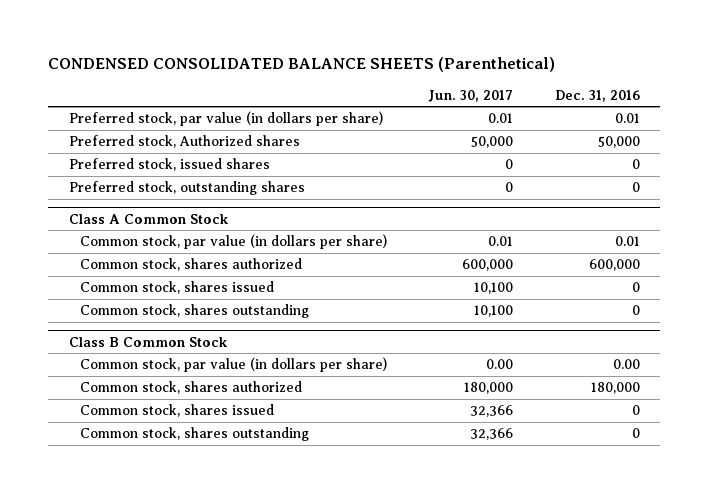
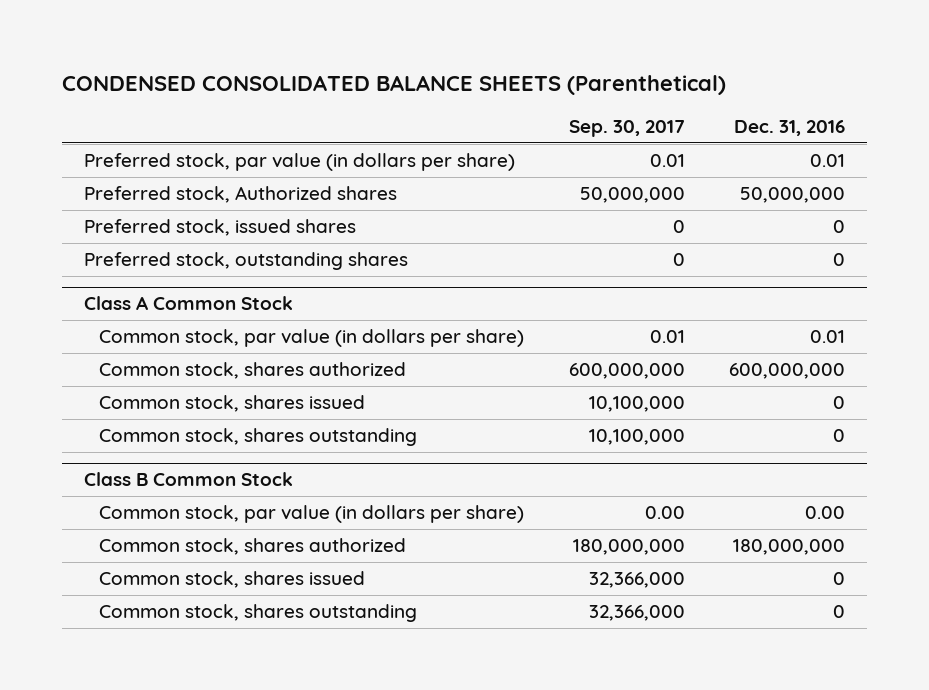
[427,89,513,102] Jun. 30, 2017 -> none
none -> [568,120,685,138] Sep. 30, 2017
[597,136,640,149] 50,000 -> [739,187,845,204] 50,000,000
[588,259,640,272] 600,000 -> [728,363,845,380] 600,000,000
[590,382,640,395] 180,000 -> [732,539,845,556] 180,000,000

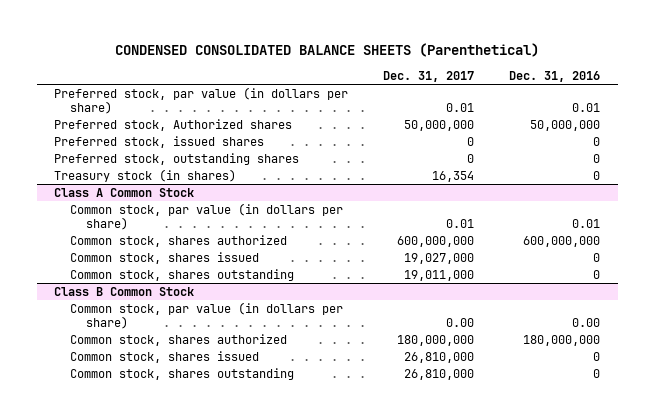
[568,120,685,138] Sep. 30, 2017 -> none
none -> [383,70,475,82] Dec. 31, 2017
none -> [54,168,237,182] Treasury stock (in shares)

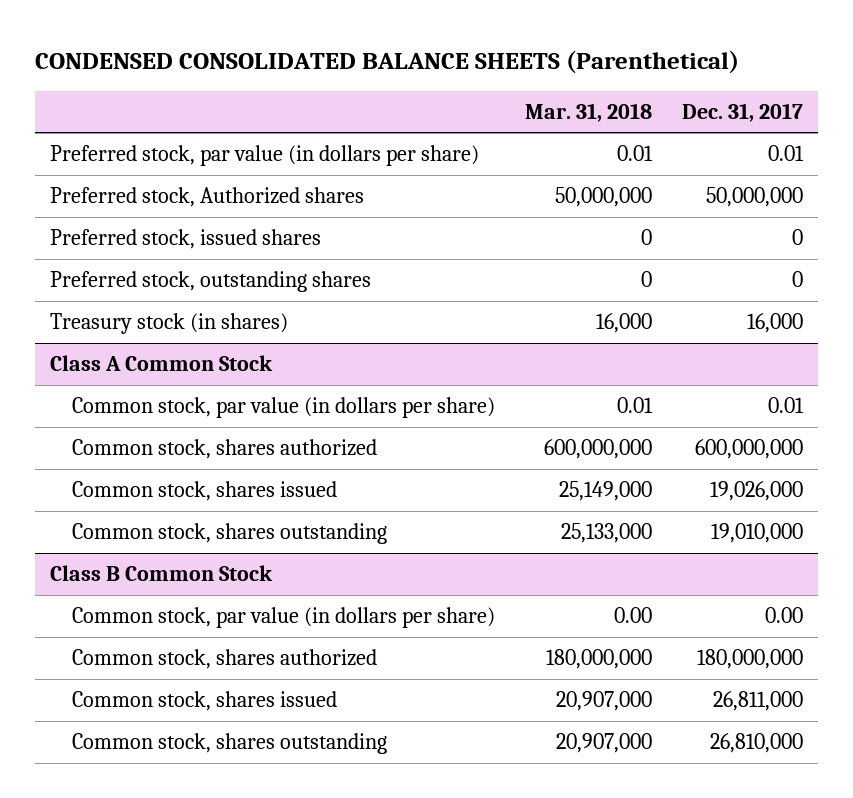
[509,70,601,82] Dec. 31, 2016 -> none
none -> [524,102,652,122] Mar. 31, 2018
[432,170,475,182] 16,354 -> [746,313,803,334] 16,000
[404,252,475,264] 19,027,000 -> [709,481,803,502] 19,026,000
[404,269,475,281] 19,011,000 -> [710,523,803,544] 19,010,000
[404,351,475,363] 26,810,000 -> [712,691,803,712] 26,811,000

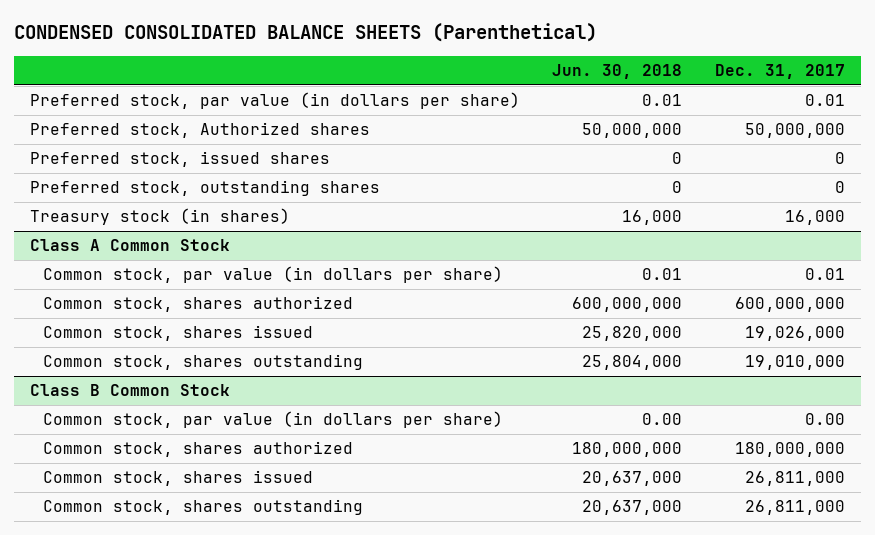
[524,102,652,122] Mar. 31, 2018 -> none
none -> [552,63,683,79] Jun. 30, 2018
[709,733,803,754] 26,810,000 -> [744,500,845,516] 26,811,000

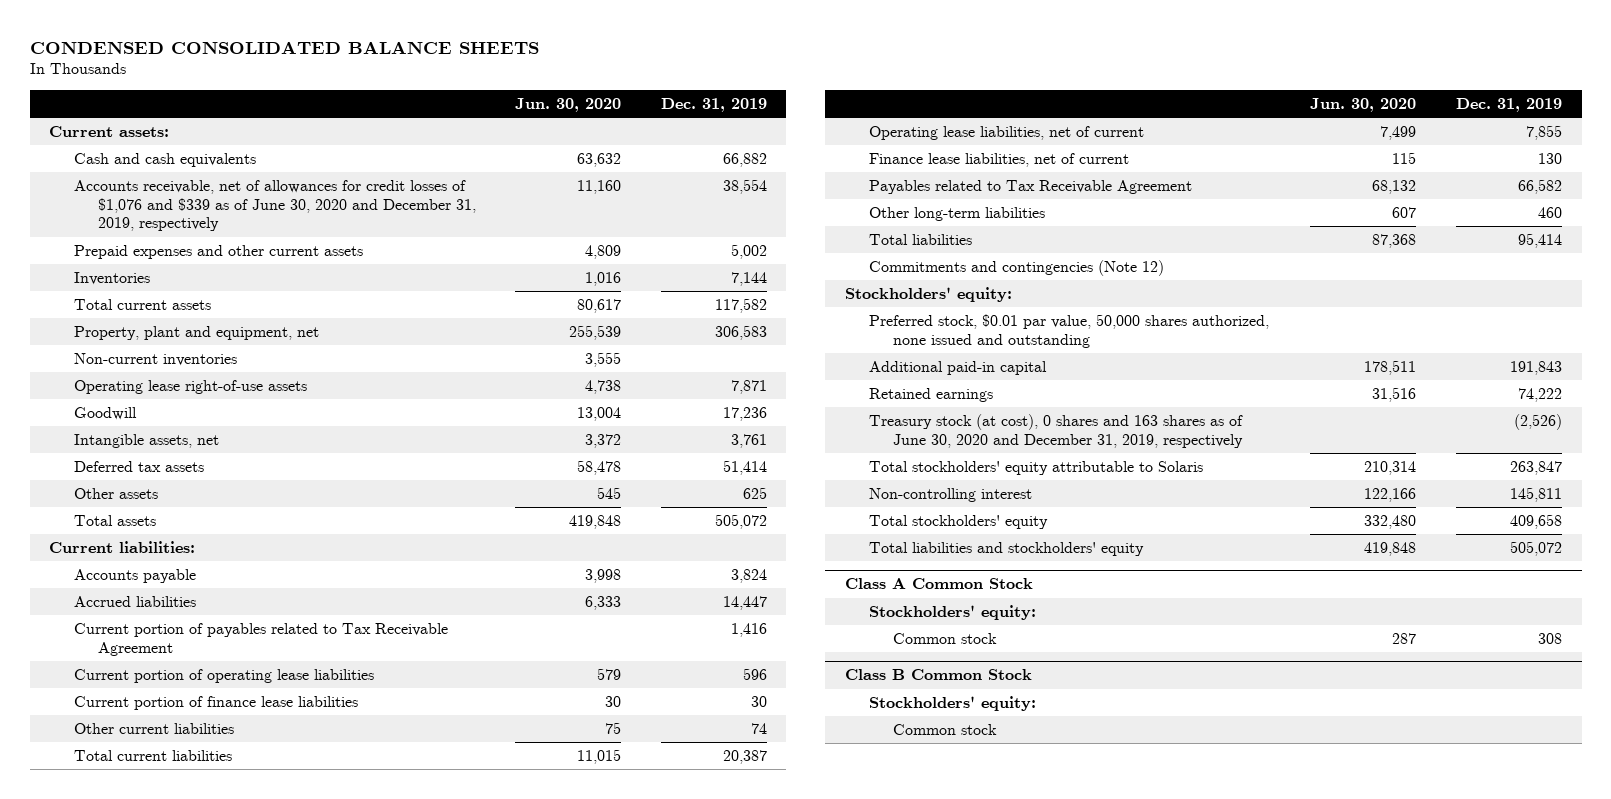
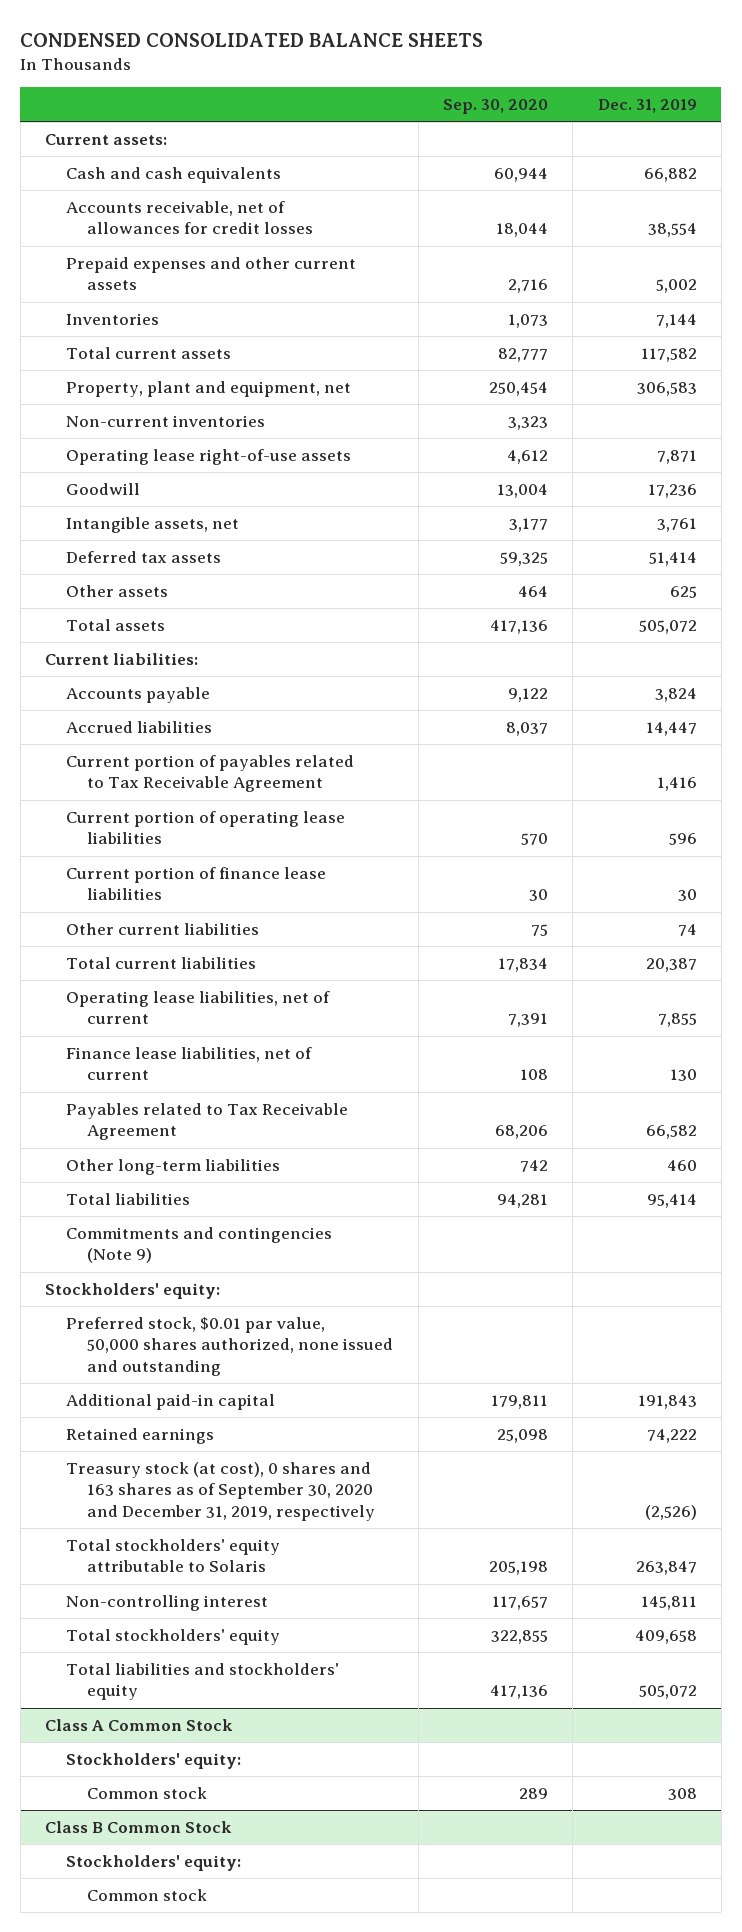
[515,97,622,112] Jun. 30, 2020 -> none
none -> [442,99,548,115] Sep. 30, 2020
[73,180,476,232] Accounts receivable, net of allowances for credit losses of $1,076 and $339 as of June 30, 2020 and December 31, 2019, respectively -> [66,201,314,235] Accounts receivable, net of allowances for credit losses
[868,260,1164,277] Commitments and contingencies (Note 12) -> [66,1227,333,1264] Commitments and contingencies (Note 9)
[868,414,1243,448] Treasury stock (at cost), 0 shares and 163 shares as of June 30, 2020 and December 31, 2019, respectively -> [66,1462,376,1521] Treasury stock (at cost), 0 shares and 163 shares as of September 30, 2020 and December 31, 2019, respectively

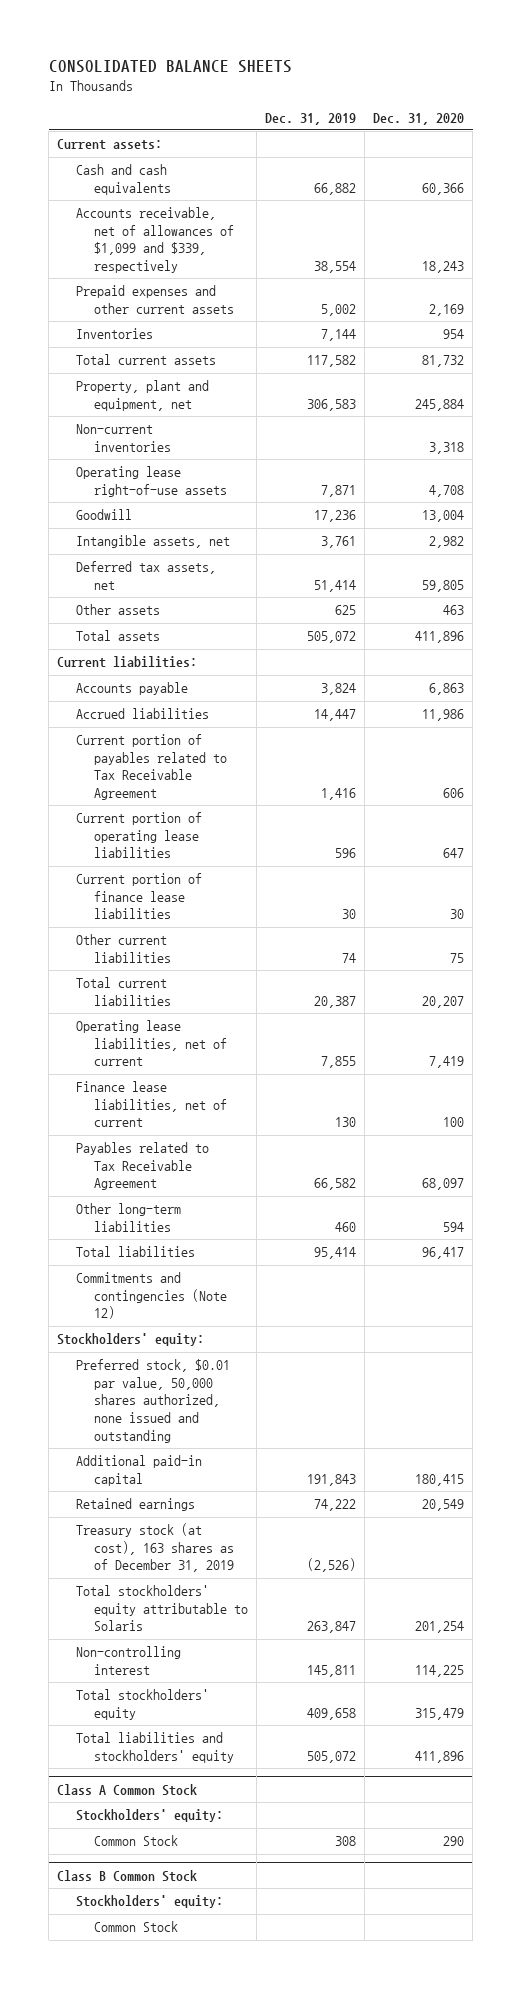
[20,32,484,47] CONDENSED CONSOLIDATED BALANCE SHEETS -> [48,59,292,73] CONSOLIDATED BALANCE SHEETS
[442,99,548,115] Sep. 30, 2020 -> none
none -> [373,112,465,125] Dec. 31, 2020
[66,201,314,235] Accounts receivable, net of allowances for credit losses -> [75,207,234,273] Accounts receivable, net of allowances of $1,099 and $339, respectively
[66,551,222,564] Deferred tax assets -> [75,561,216,590] Deferred tax assets, net
[66,1227,333,1264] Commitments and contingencies (Note 9) -> [75,1272,227,1320] Commitments and contingencies (Note 12)
[66,1462,376,1521] Treasury stock (at cost), 0 shares and 163 shares as of September 30, 2020 and December 31, 2019, respectively -> [75,1523,234,1573] Treasury stock (at cost), 163 shares as of December 31, 2019
[87,1787,208,1800] Common stock -> [93,1835,178,1847] Common Stock
[87,1889,208,1902] Common stock -> [93,1921,178,1933] Common Stock

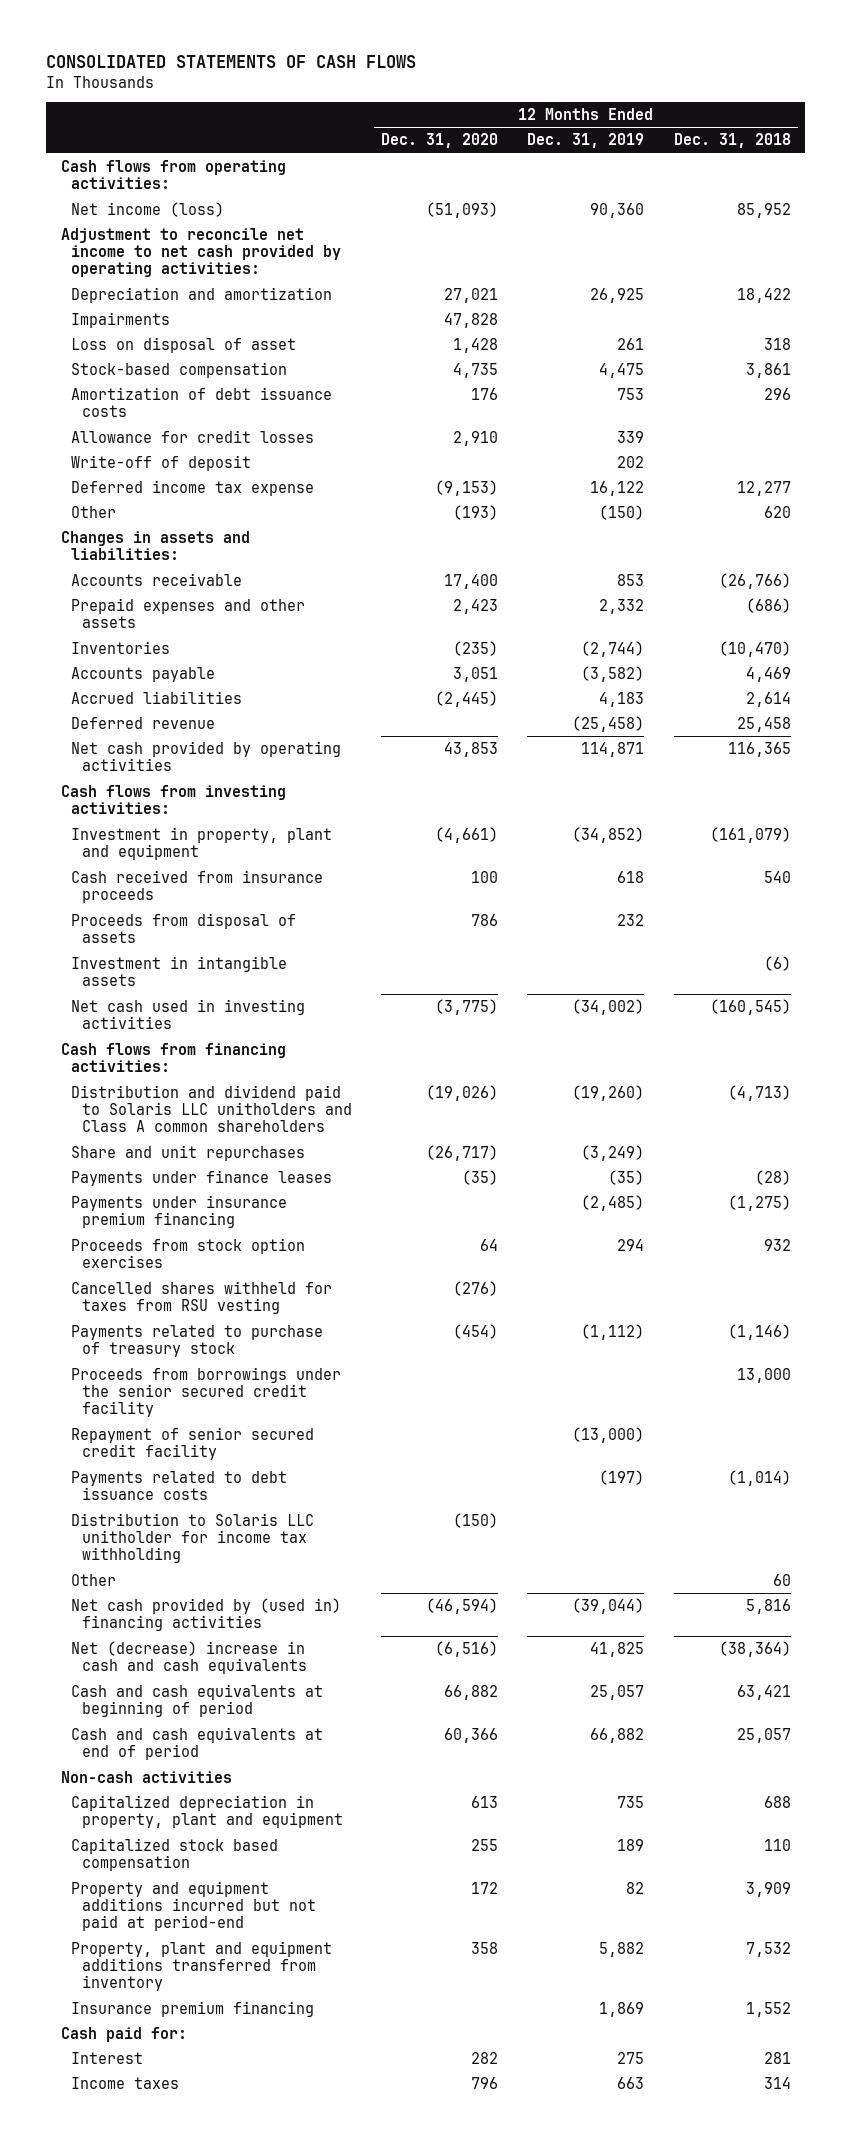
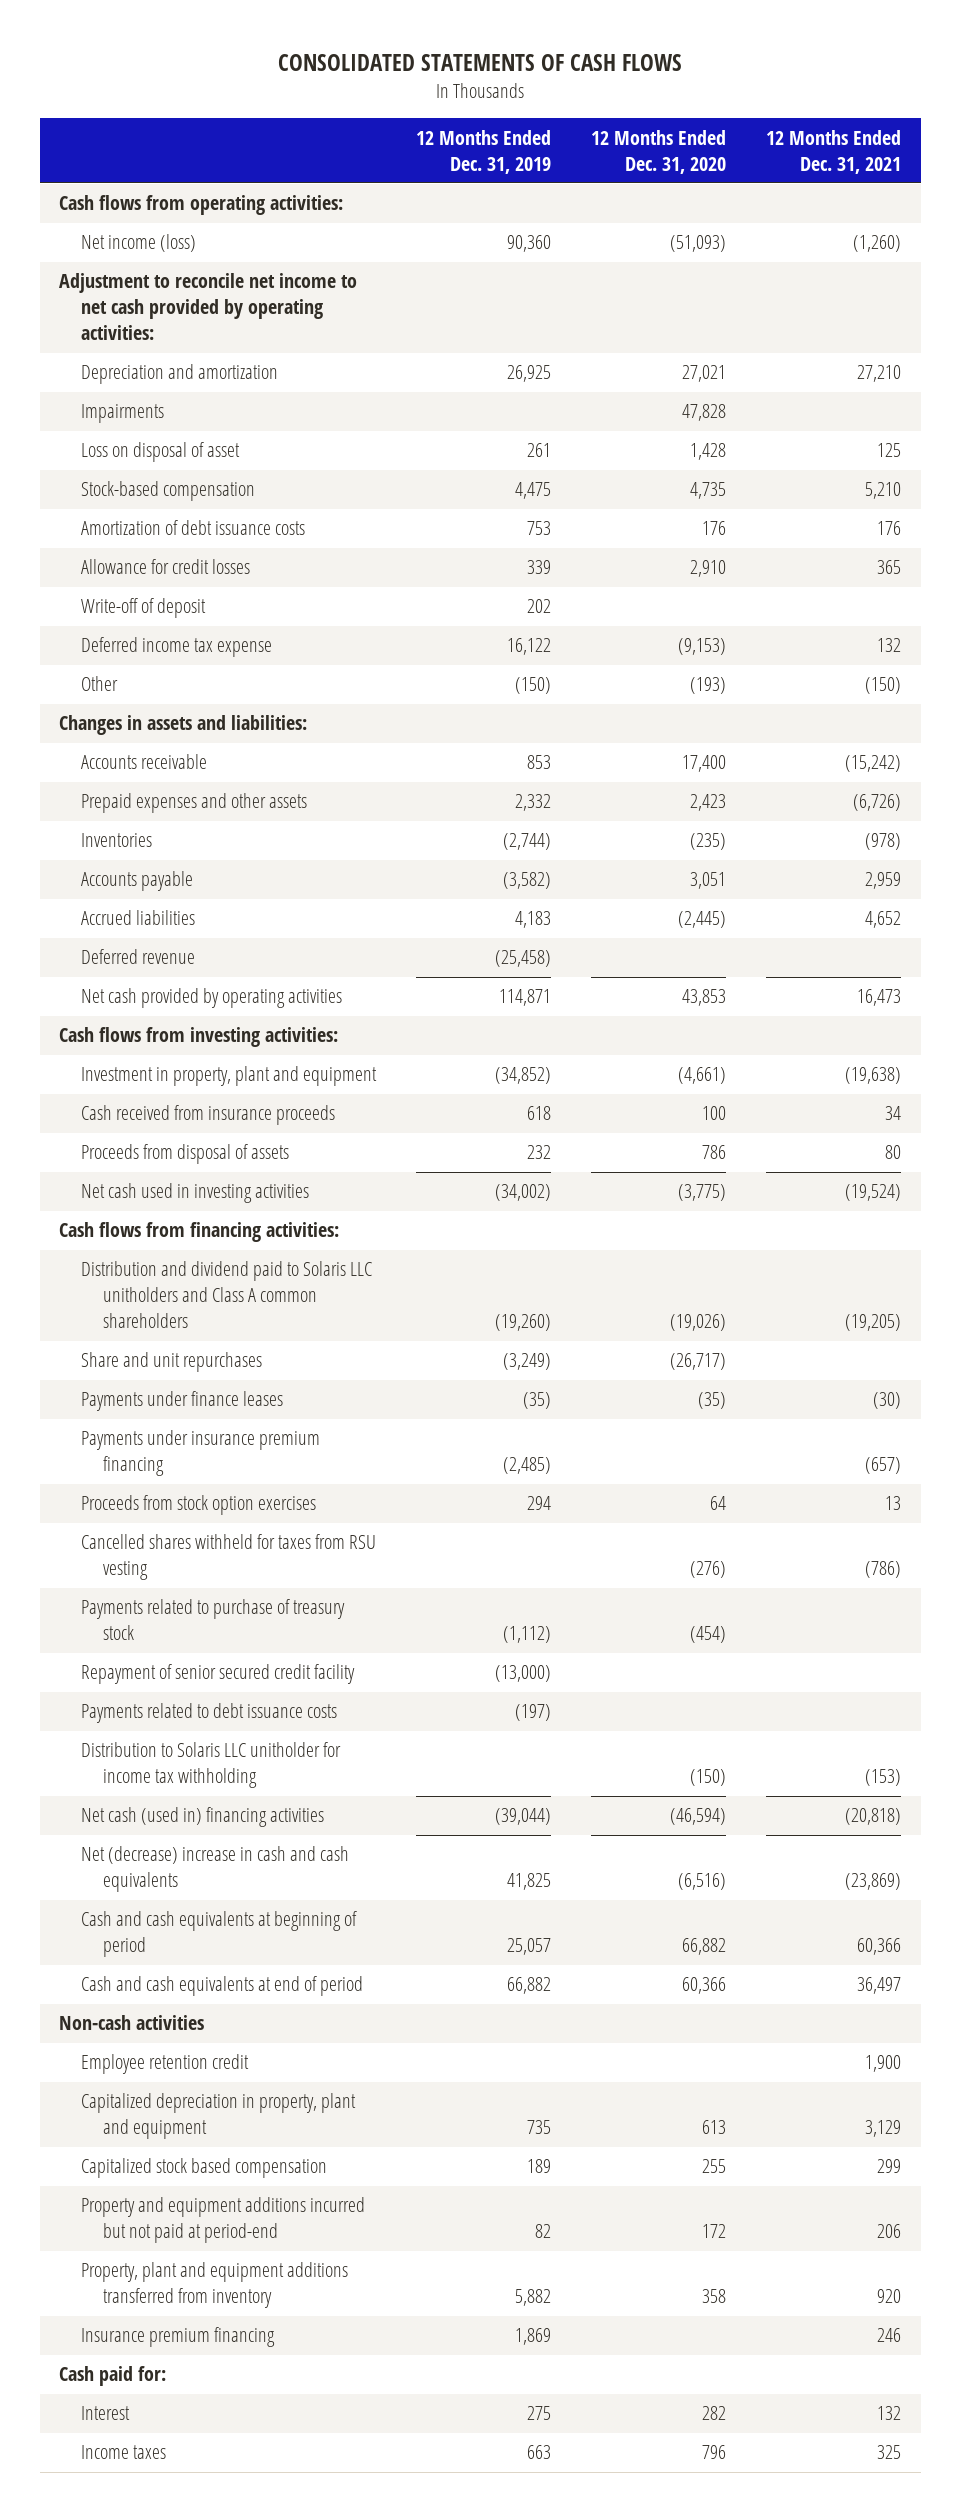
[673,133,791,149] Dec. 31, 2018 -> none
none -> [765,129,901,174] 12 Months Ended Dec. 31, 2021
[71,955,288,987] Investment in intangible assets -> none
[71,1366,342,1418] Proceeds from borrowings under the senior secured credit facility -> none
[71,1573,117,1586] Other -> none
[71,1597,342,1632] Net cash provided by (used in) financing activities -> [81,1807,325,1828] Net cash (used in) financing activities
none -> [81,2054,250,2075] Employee retention credit

